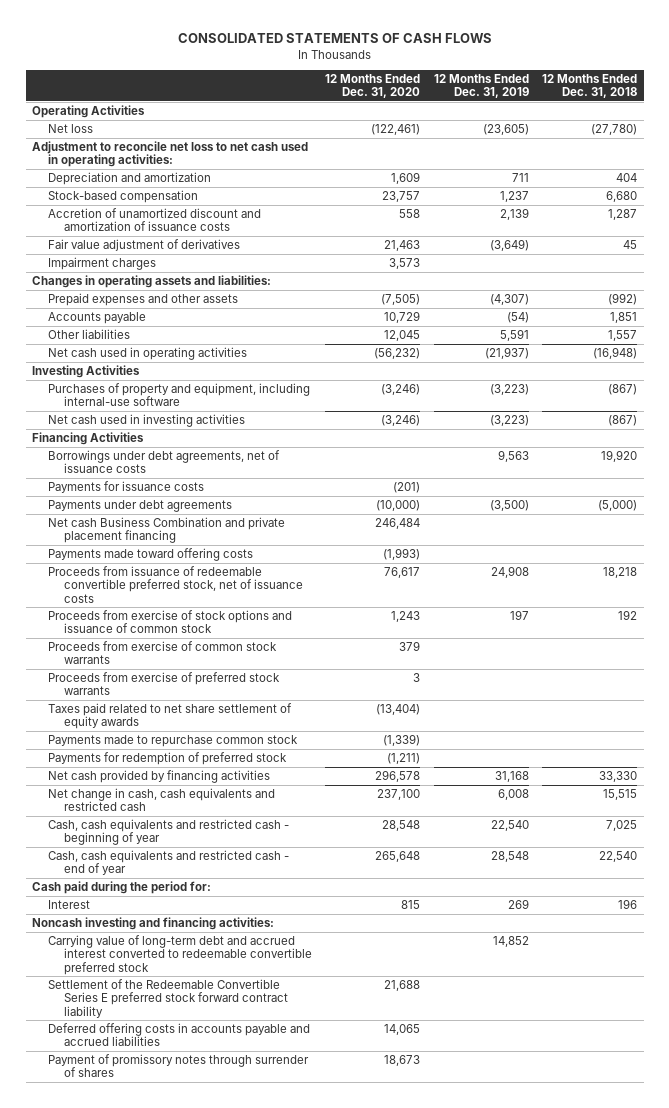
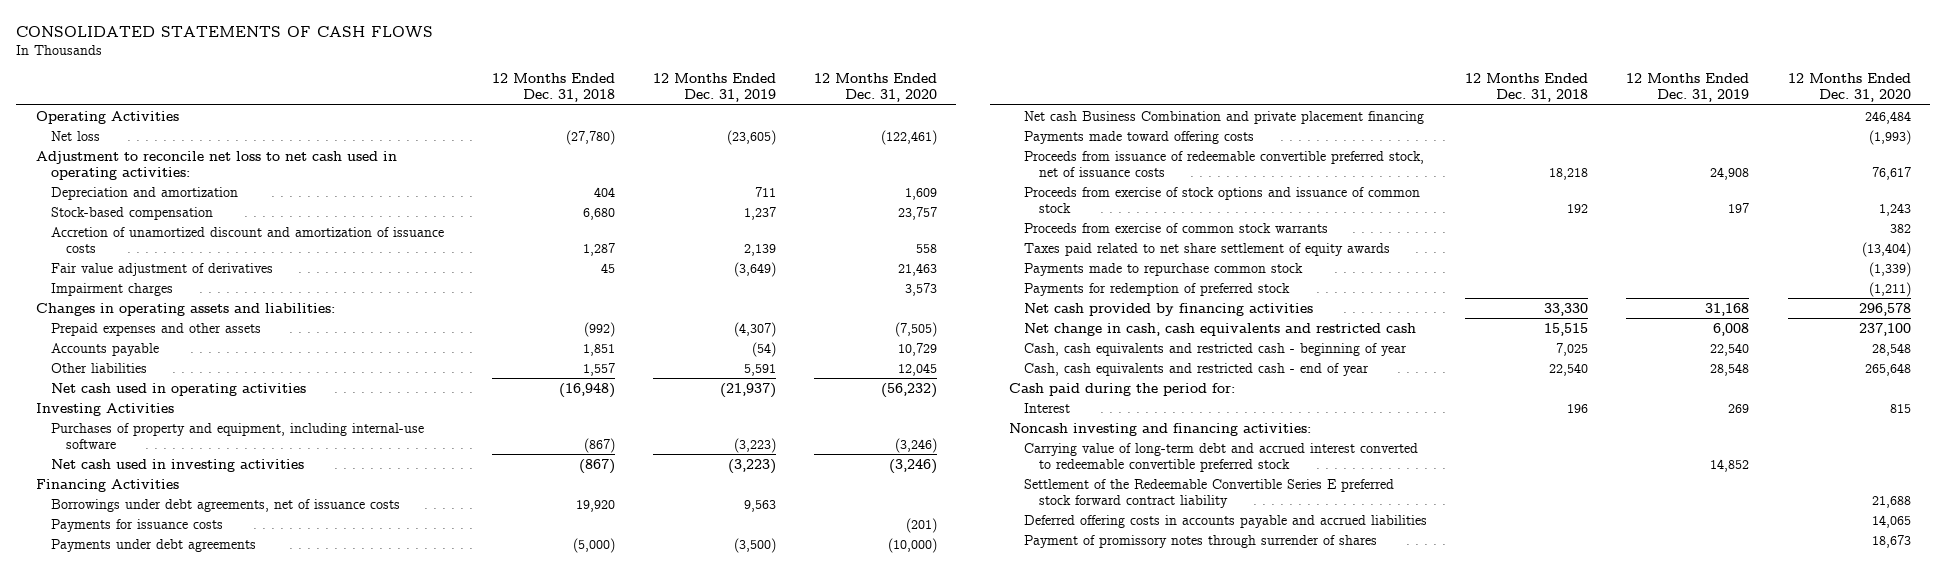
[48,671,281,696] Proceeds from exercise of preferred stock warrants -> none
[399,640,421,651] 379 -> [1889,223,1911,233] 382

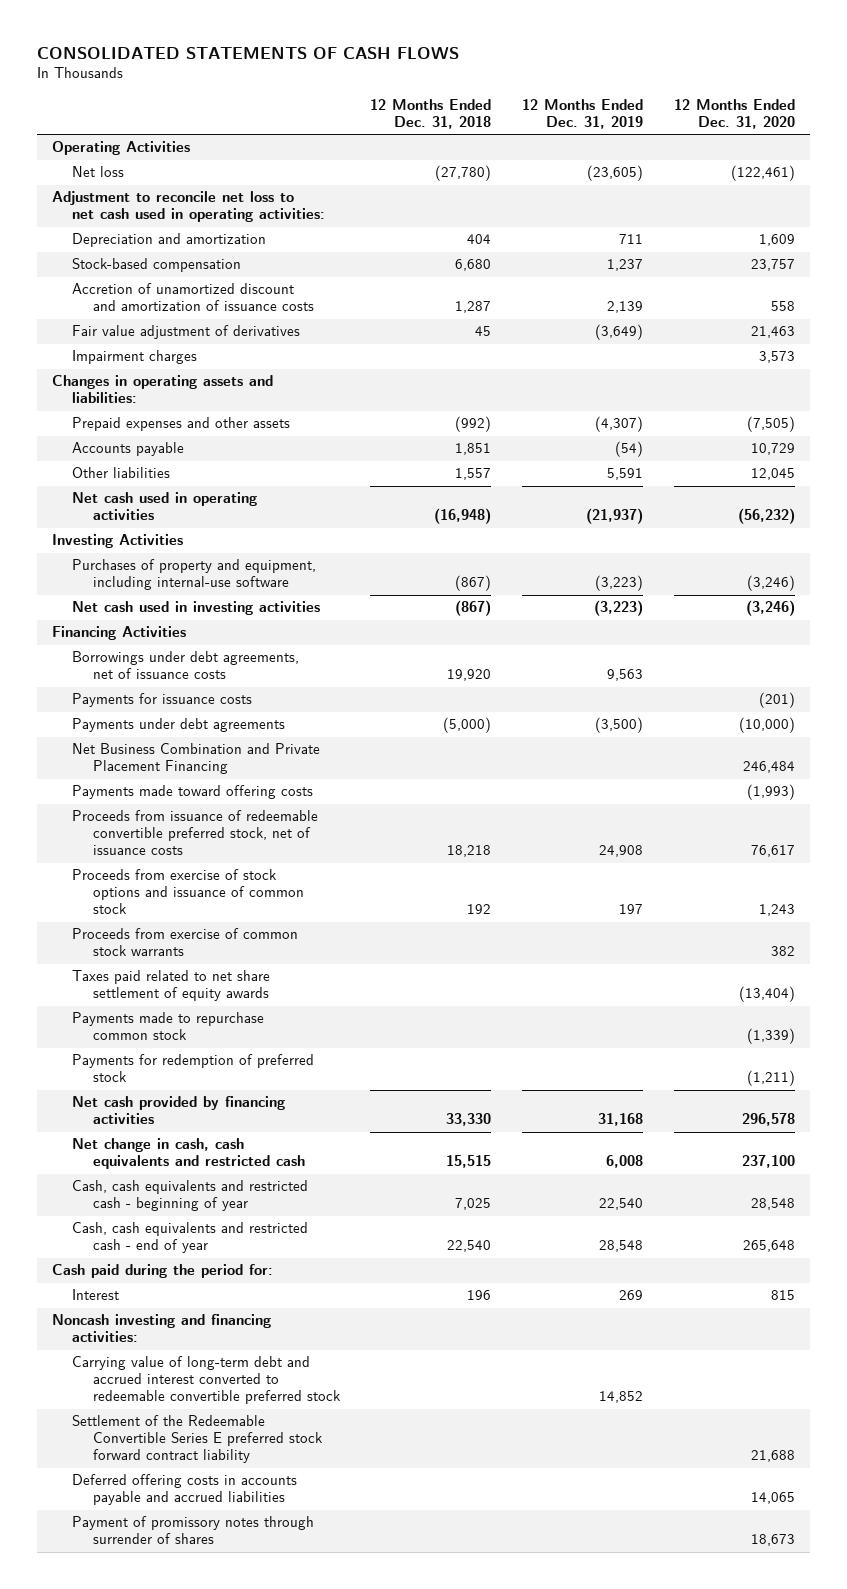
[1023,110,1424,124] Net cash Business Combination and private placement financing -> [72,743,321,775] Net Business Combination and Private Placement Financing

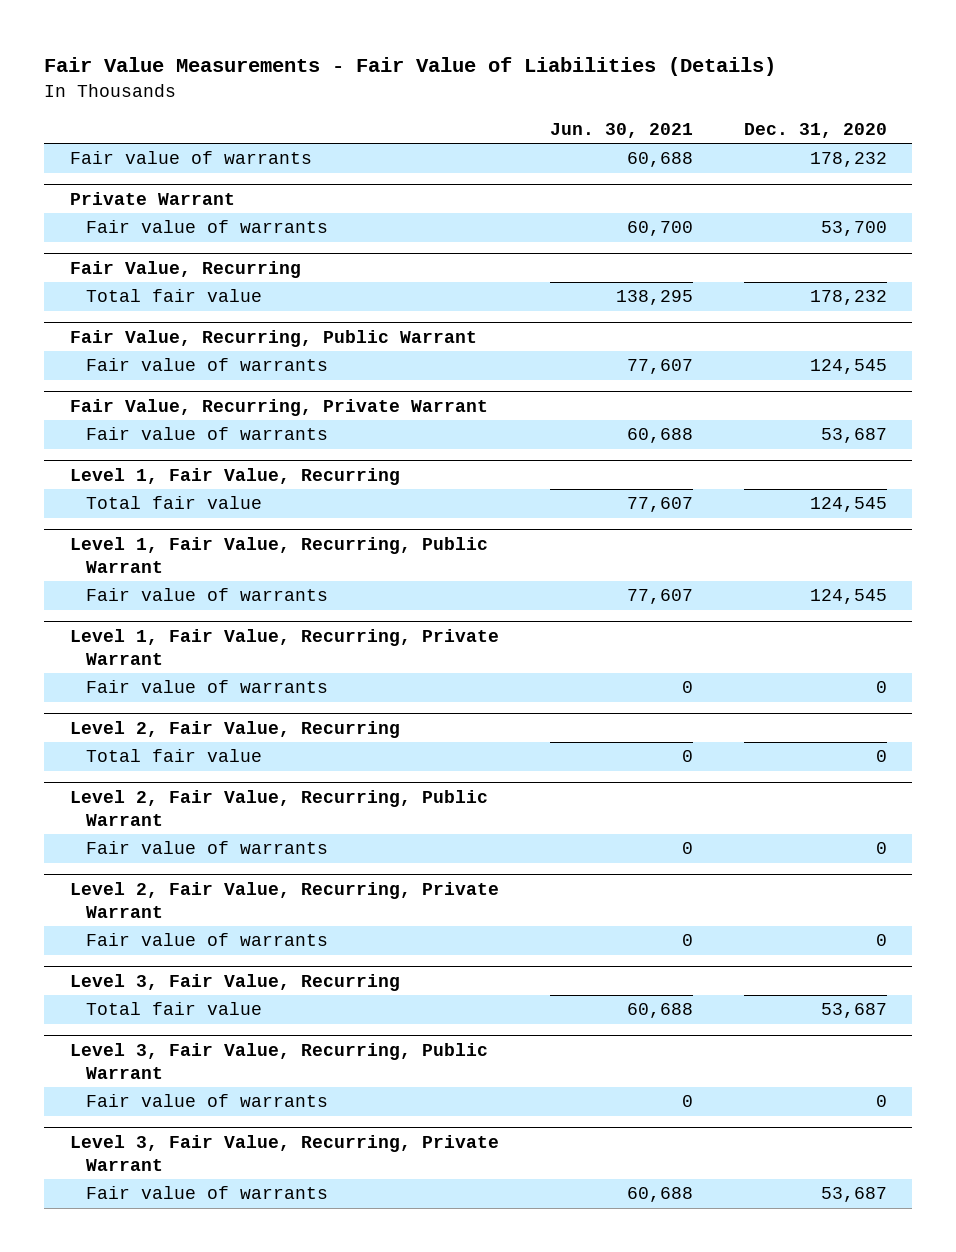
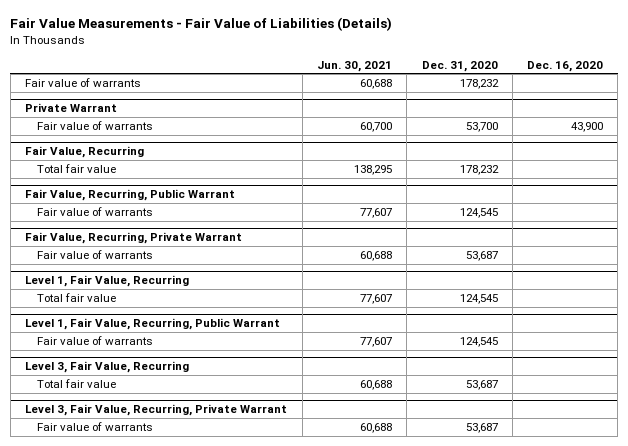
none -> [527,60,604,72] Dec. 16, 2020
[69,628,499,665] Level 1, Fair Value, Recurring, Private Warrant -> none
[86,680,329,694] Fair value of warrants -> none
[69,720,400,738] Level 2, Fair Value, Recurring -> none
[86,749,263,763] Total fair value -> none
[69,789,488,826] Level 2, Fair Value, Recurring, Public Warrant -> none
[86,841,329,855] Fair value of warrants -> none
[69,881,499,918] Level 2, Fair Value, Recurring, Private Warrant -> none
[86,933,329,947] Fair value of warrants -> none
[69,1042,488,1079] Level 3, Fair Value, Recurring, Public Warrant -> none
[86,1094,329,1108] Fair value of warrants -> none

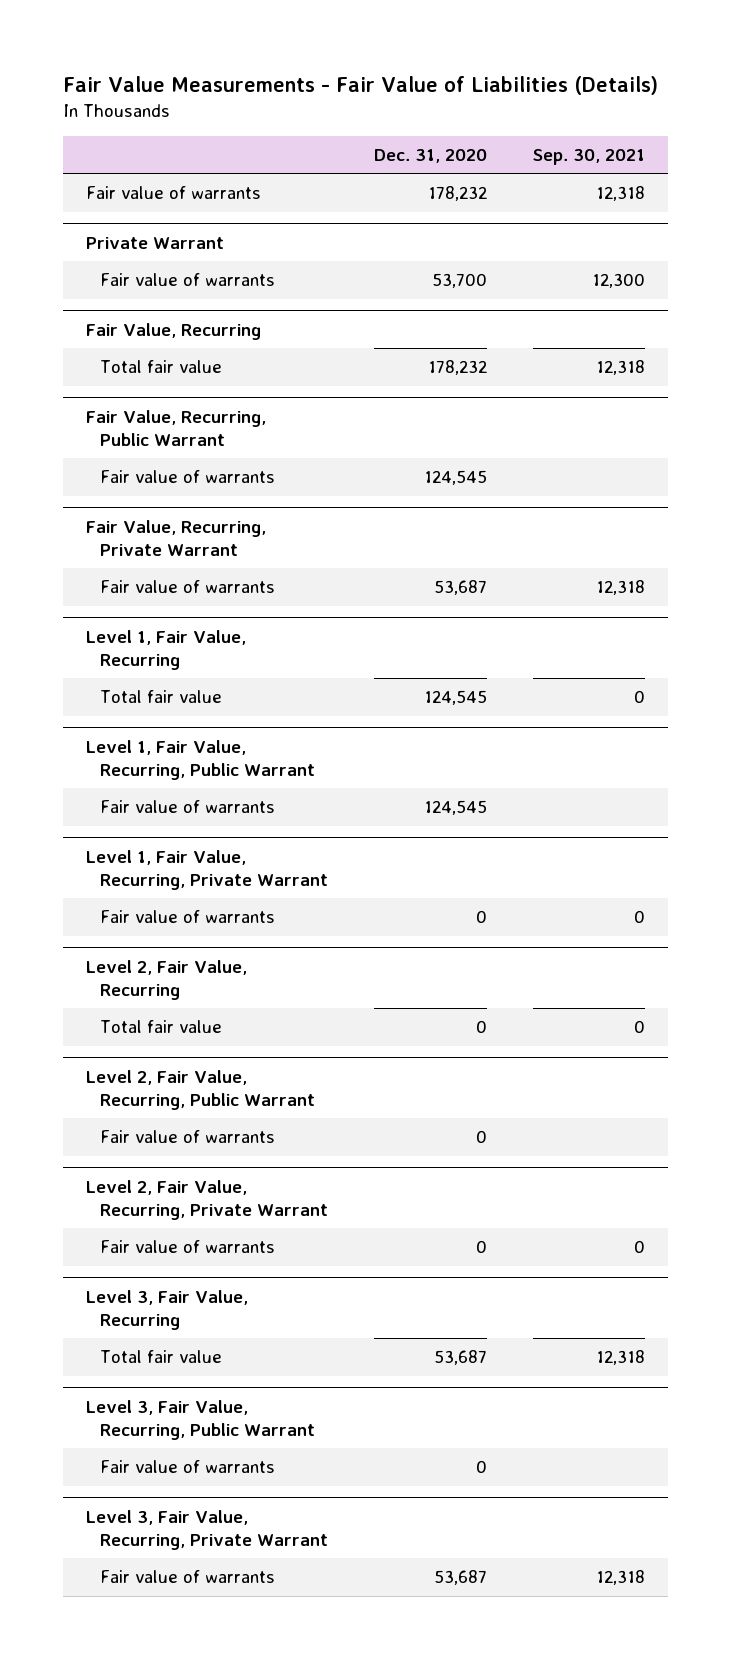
[316,60,392,72] Jun. 30, 2021 -> none
[527,60,604,72] Dec. 16, 2020 -> none
none -> [533,148,646,165] Sep. 30, 2021
none -> [86,849,328,890] Level 1, Fair Value, Recurring, Private Warrant
none -> [99,910,275,924] Fair value of warrants
none -> [86,959,248,1000] Level 2, Fair Value, Recurring
none -> [99,1020,222,1034] Total fair value
none -> [86,1069,315,1110] Level 2, Fair Value, Recurring, Public Warrant
none -> [99,1130,275,1144] Fair value of warrants
none -> [86,1179,328,1220] Level 2, Fair Value, Recurring, Private Warrant
none -> [99,1240,275,1254] Fair value of warrants
none -> [86,1399,315,1440] Level 3, Fair Value, Recurring, Public Warrant
none -> [99,1460,275,1474] Fair value of warrants

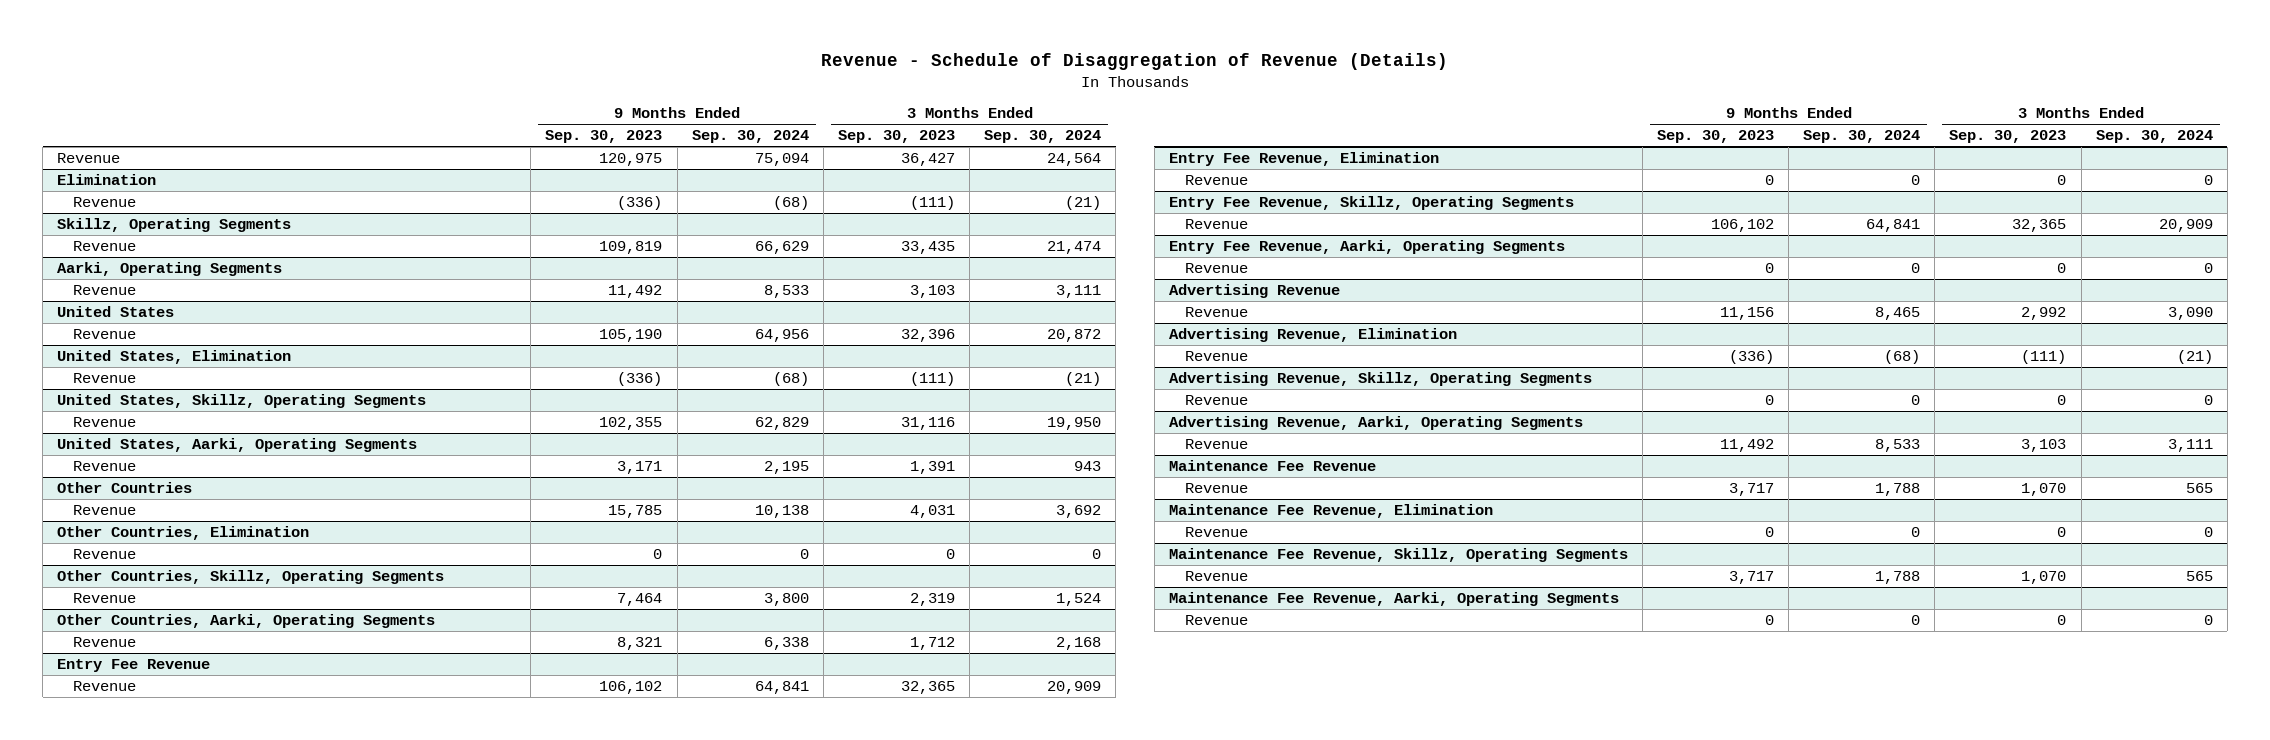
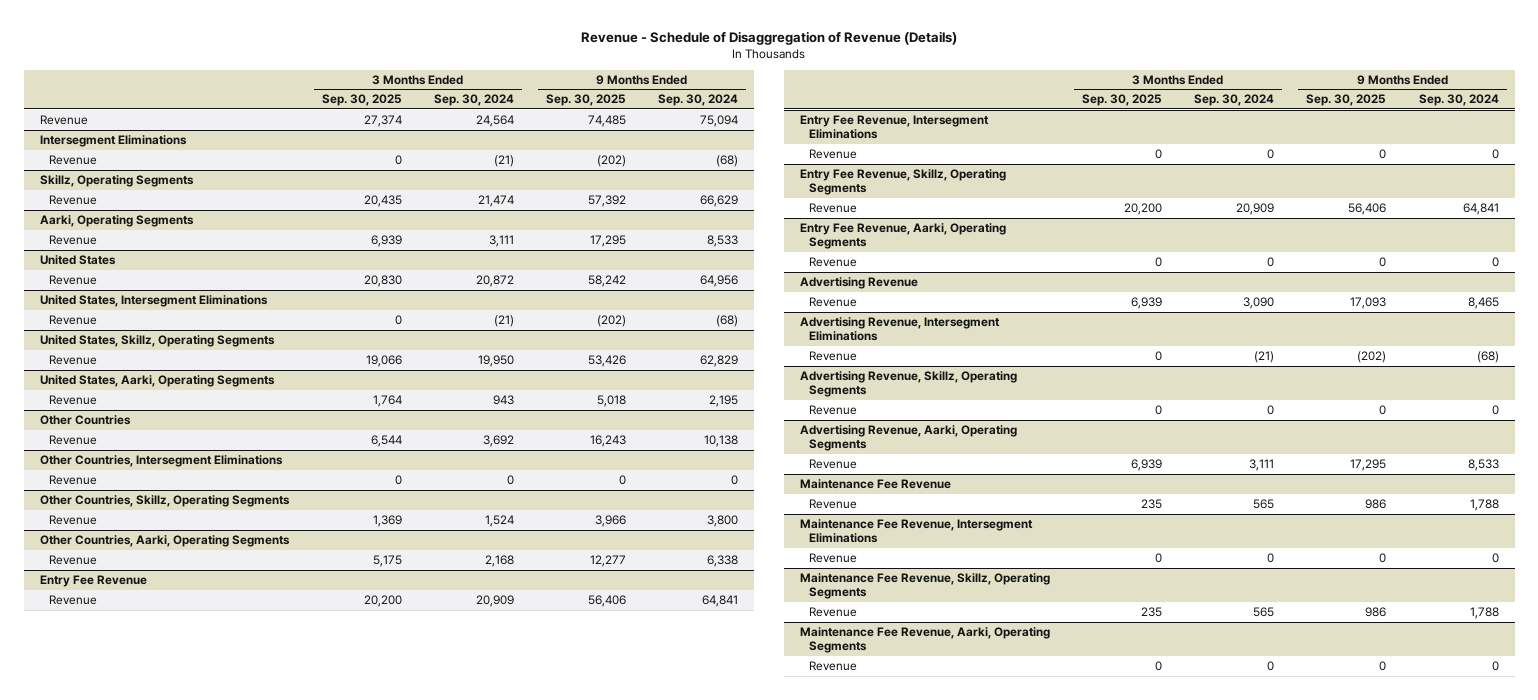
[545,130,663,144] Sep. 30, 2023 -> none
[837,130,955,144] Sep. 30, 2023 -> none
none -> [321,94,402,107] Sep. 30, 2025
none -> [546,94,627,107] Sep. 30, 2025
[57,174,157,186] Elimination -> [39,135,187,148] Intersegment Eliminations
[57,350,292,365] United States, Elimination -> [39,295,268,308] United States, Intersegment Eliminations
[57,526,310,541] Other Countries, Elimination -> [39,455,283,468] Other Countries, Intersegment Eliminations
[1168,152,1439,167] Entry Fee Revenue, Elimination -> [799,115,989,139] Entry Fee Revenue, Intersegment Eliminations
[1168,328,1457,343] Advertising Revenue, Elimination -> [799,317,1000,341] Advertising Revenue, Intersegment Eliminations
[1168,504,1493,519] Maintenance Fee Revenue, Elimination -> [799,519,1033,543] Maintenance Fee Revenue, Intersegment Eliminations

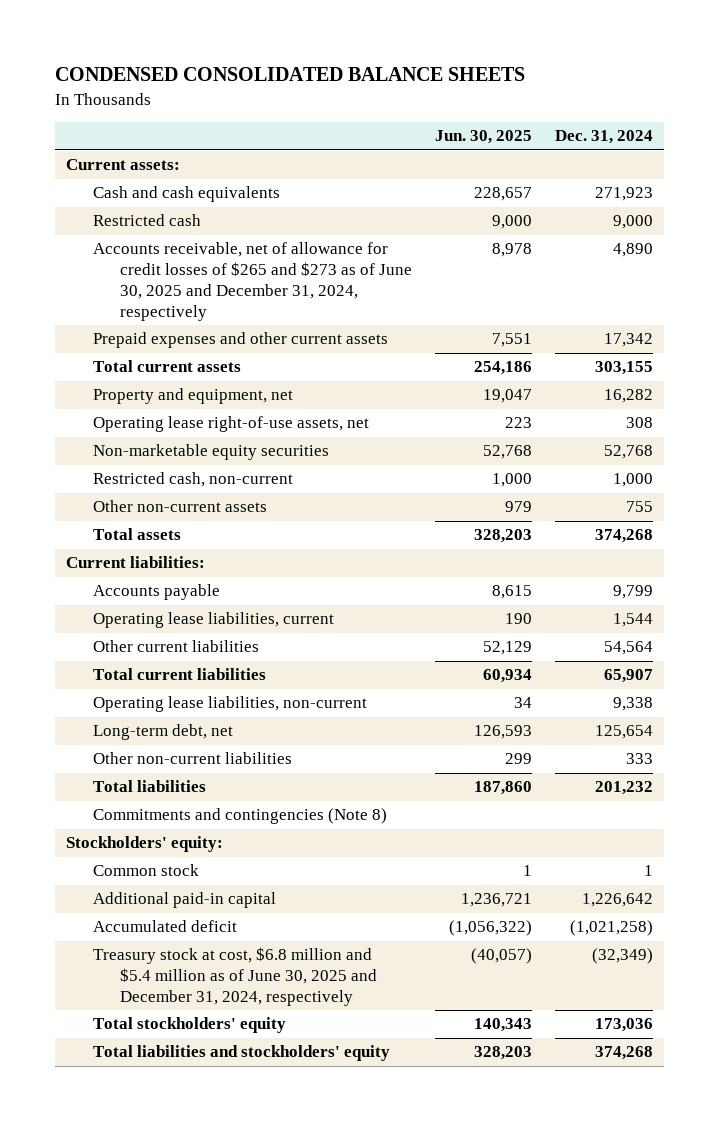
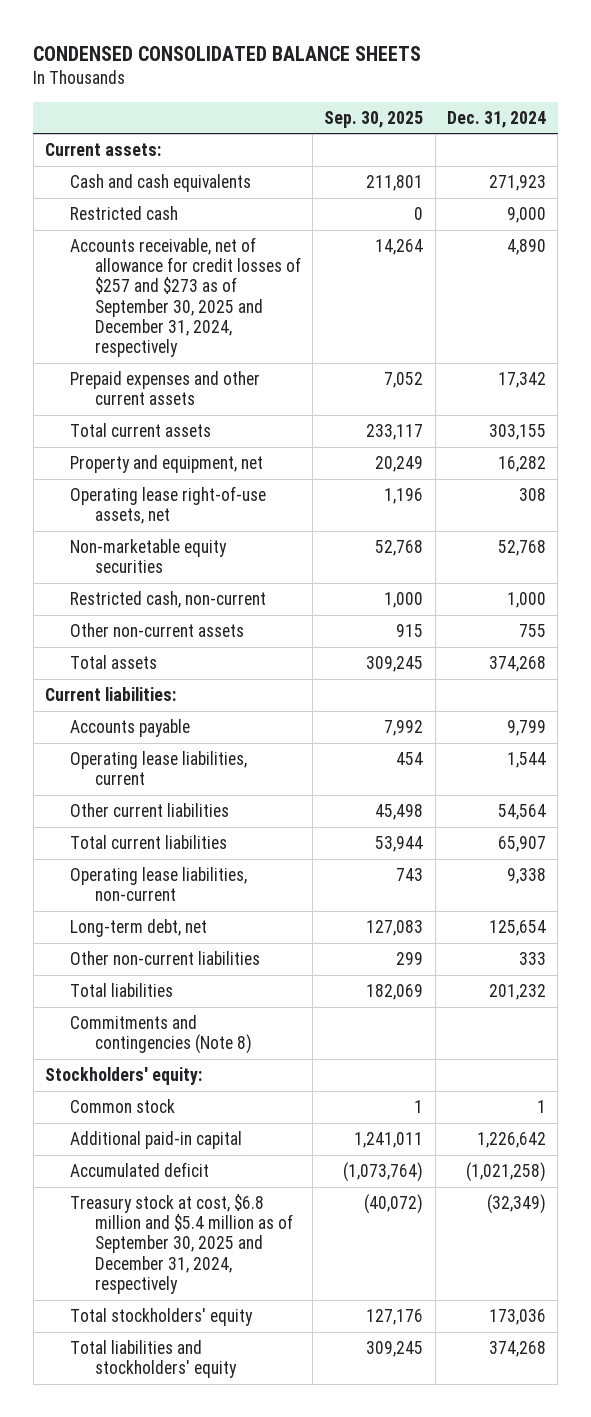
[435,130,533,145] Jun. 30, 2025 -> none
none -> [324,110,424,128] Sep. 30, 2025
[93,242,413,322] Accounts receivable, net of allowance for credit losses of $265 and $273 as of June 30, 2025 and December 31, 2024, respectively -> [69,237,301,358] Accounts receivable, net of allowance for credit losses of $257 and $273 as of September 30, 2025 and December 31, 2024, respectively
[93,947,378,1007] Treasury stock at cost, $6.8 million and $5.4 million as of June 30, 2025 and December 31, 2024, respectively -> [69,1194,293,1294] Treasury stock at cost, $6.8 million and $5.4 million as of September 30, 2025 and December 31, 2024, respectively

